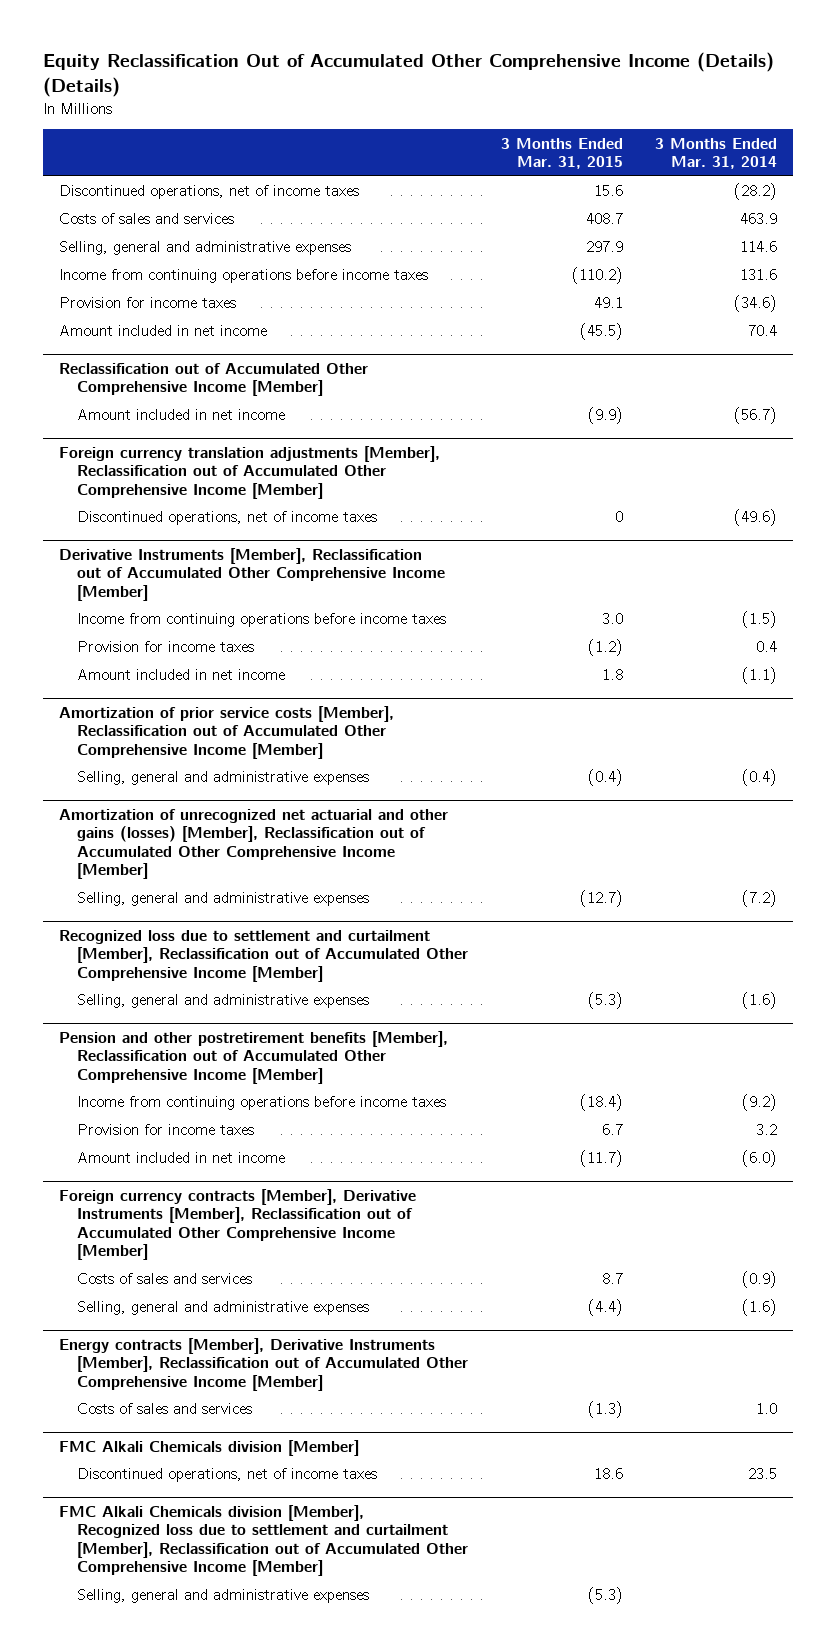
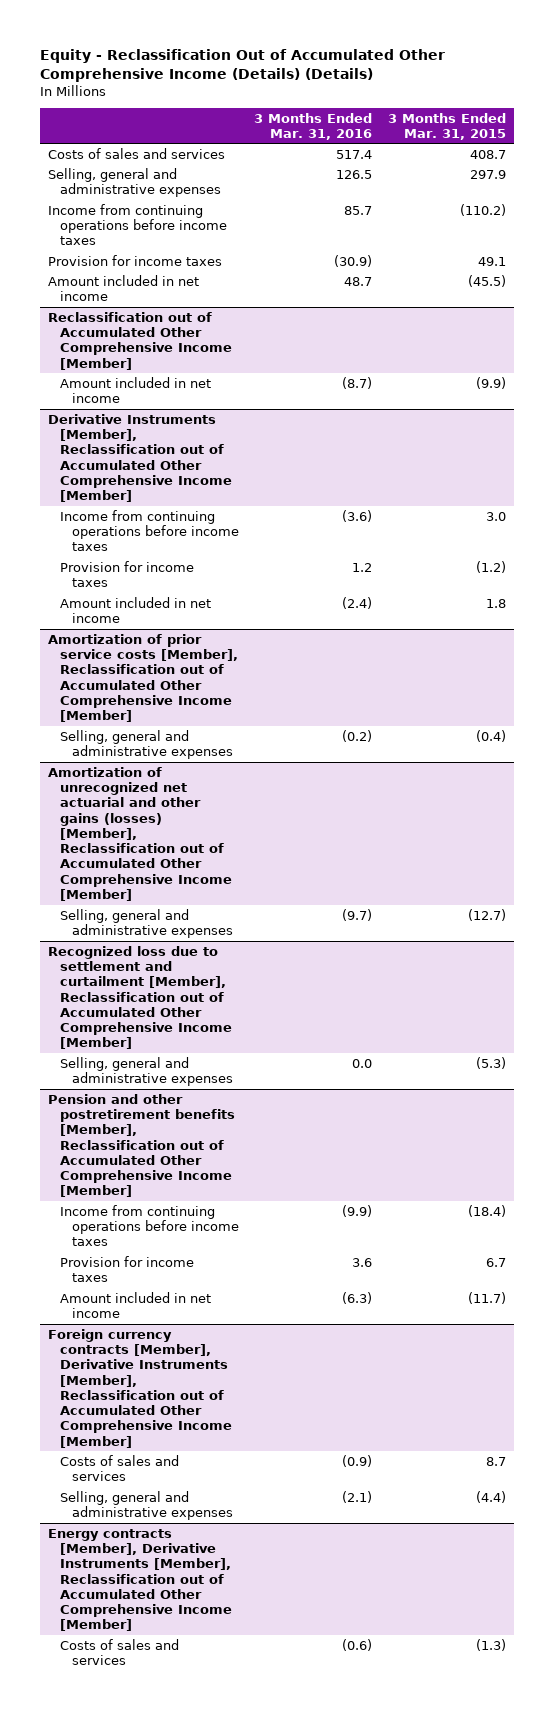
[42,52,774,98] Equity Reclassification Out of Accumulated Other Comprehensive Income (Details) (Details) -> [40,48,446,82] Equity - Reclassification Out of Accumulated Other Comprehensive Income (Details) (Details)
[654,137,777,170] 3 Months Ended Mar. 31, 2014 -> none
none -> [254,112,373,140] 3 Months Ended Mar. 31, 2016
[58,185,359,200] Discontinued operations, net of income taxes -> none
[58,445,440,499] Foreign currency translation adjustments [Member], Reclassification out of Accumulated Other Comprehensive Income [Member] -> none
[77,511,378,526] Discontinued operations, net of income taxes -> none
[58,1439,359,1456] FMC Alkali Chemicals division [Member] -> none
[77,1468,378,1483] Discontinued operations, net of income taxes -> none
[58,1504,469,1577] FMC Alkali Chemicals division [Member], Recognized loss due to settlement and curtailment [Member], Reclassification out of Accumulated Other Comprehensive Income [Member] -> none
[77,1589,370,1604] Selling, general and administrative expenses -> none

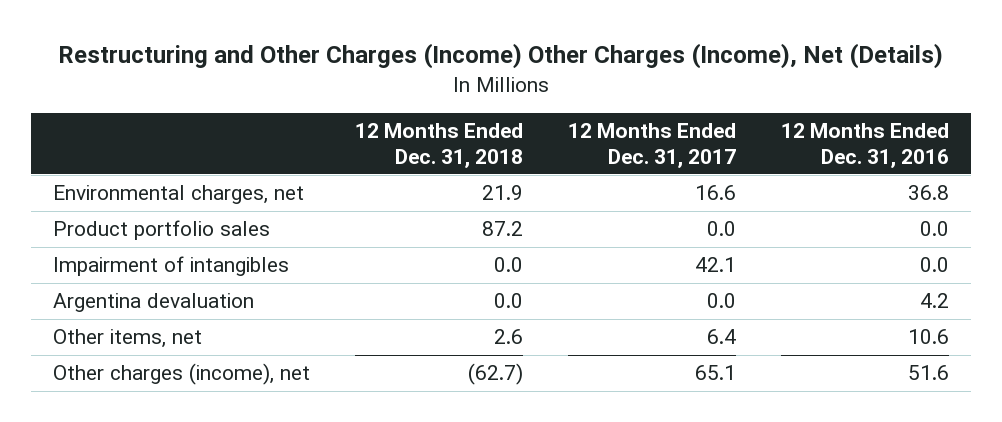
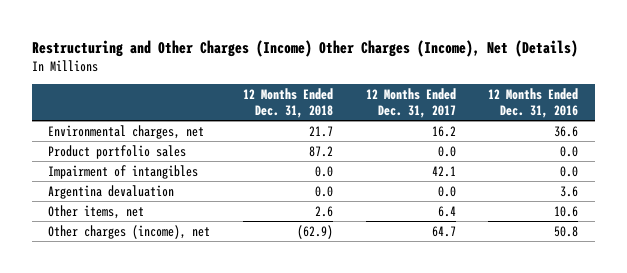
[481,185,523,201] 21.9 -> [308,125,333,137] 21.7
[694,185,736,201] 16.6 -> [431,125,456,137] 16.2
[907,185,949,201] 36.8 -> [554,125,579,137] 36.6
[919,293,949,309] 4.2 -> [560,185,579,197] 3.6
[467,363,523,386] (62.7) -> [296,224,333,239] (62.9)
[694,365,736,381] 65.1 -> [431,225,456,237] 64.7
[907,365,949,381] 51.6 -> [554,225,579,237] 50.8

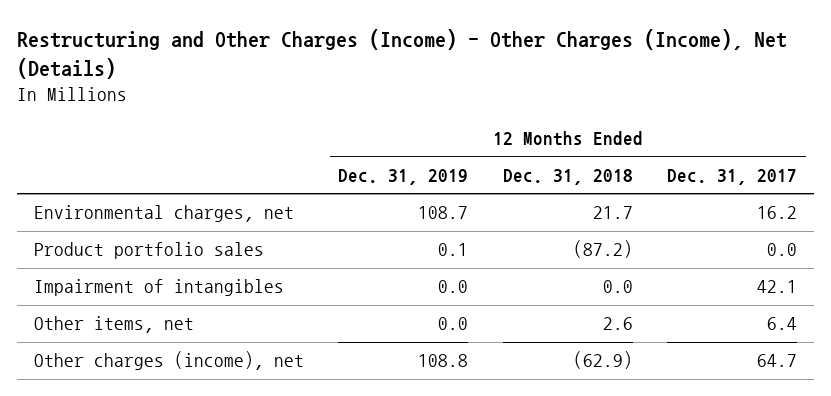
[31,39,578,57] Restructuring and Other Charges (Income) Other Charges (Income), Net (Details) -> [17,29,788,80] Restructuring and Other Charges (Income) - Other Charges (Income), Net (Details)
[488,87,579,118] 12 Months Ended Dec. 31, 2016 -> none
none -> [338,168,469,185] Dec. 31, 2019
[308,145,333,157] 87.2 -> [572,240,633,259] (87.2)
[48,184,175,199] Argentina devaluation -> none

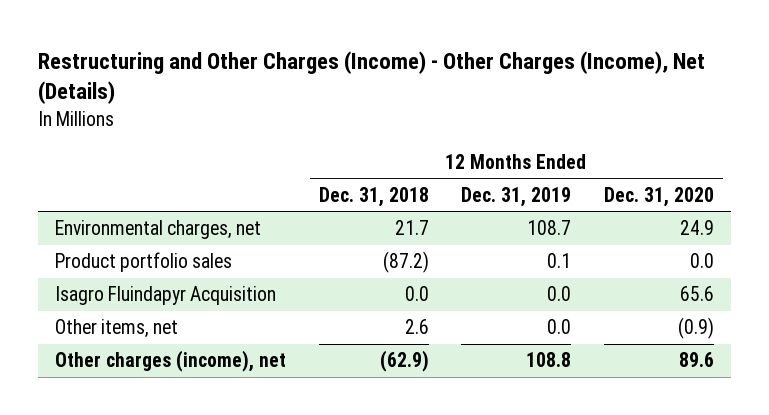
[666,168,797,185] Dec. 31, 2017 -> none
none -> [604,186,715,207] Dec. 31, 2020
[34,279,285,297] Impairment of intangibles -> none
none -> [54,286,276,306] Isagro Fluindapyr Acquisition

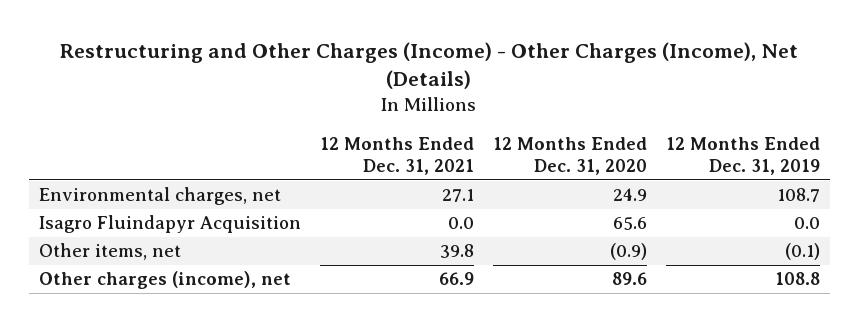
[318,186,429,207] Dec. 31, 2018 -> none
none -> [319,136,474,176] 12 Months Ended Dec. 31, 2021
[54,252,232,273] Product portfolio sales -> none
[547,319,572,335] 0.0 -> [785,243,821,261] (0.1)

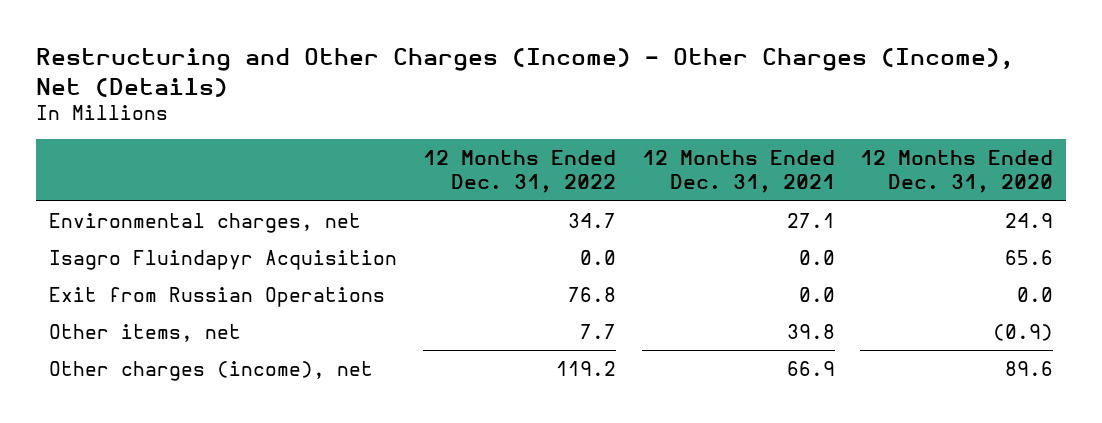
[666,136,821,176] 12 Months Ended Dec. 31, 2019 -> none
none -> [422,150,616,194] 12 Months Ended Dec. 31, 2022
none -> [48,286,385,307] Exit from Russian Operations

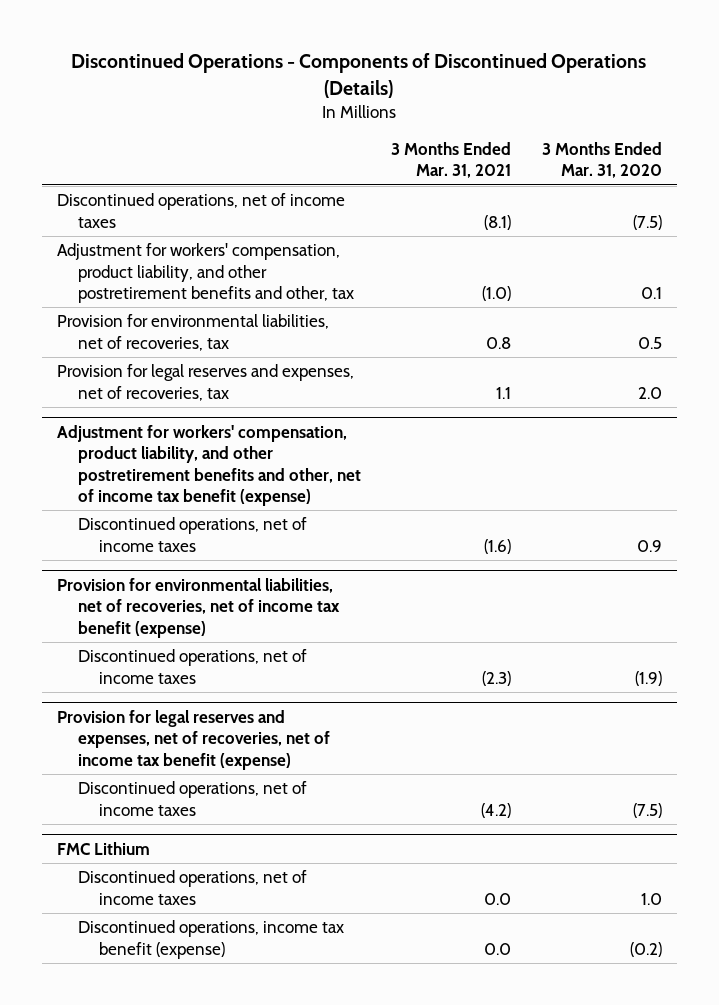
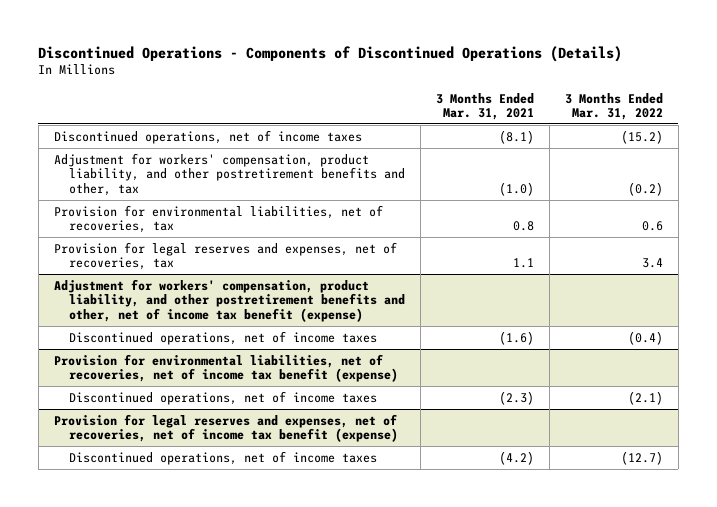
[541,142,662,179] 3 Months Ended Mar. 31, 2020 -> none
none -> [564,92,663,120] 3 Months Ended Mar. 31, 2022
[56,841,150,855] FMC Lithium -> none
[77,870,307,905] Discontinued operations, net of income taxes -> none
[77,920,344,959] Discontinued operations, income tax benefit (expense) -> none

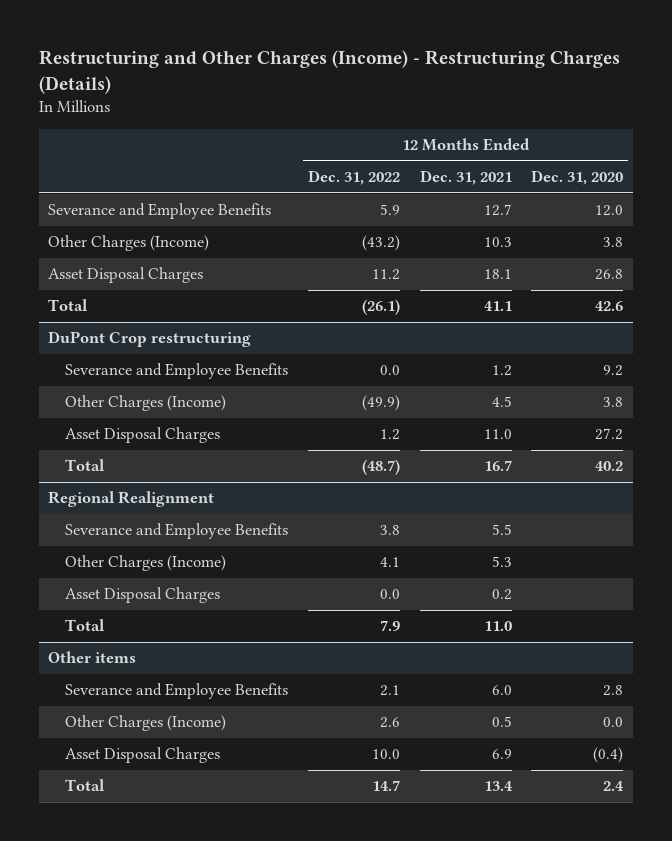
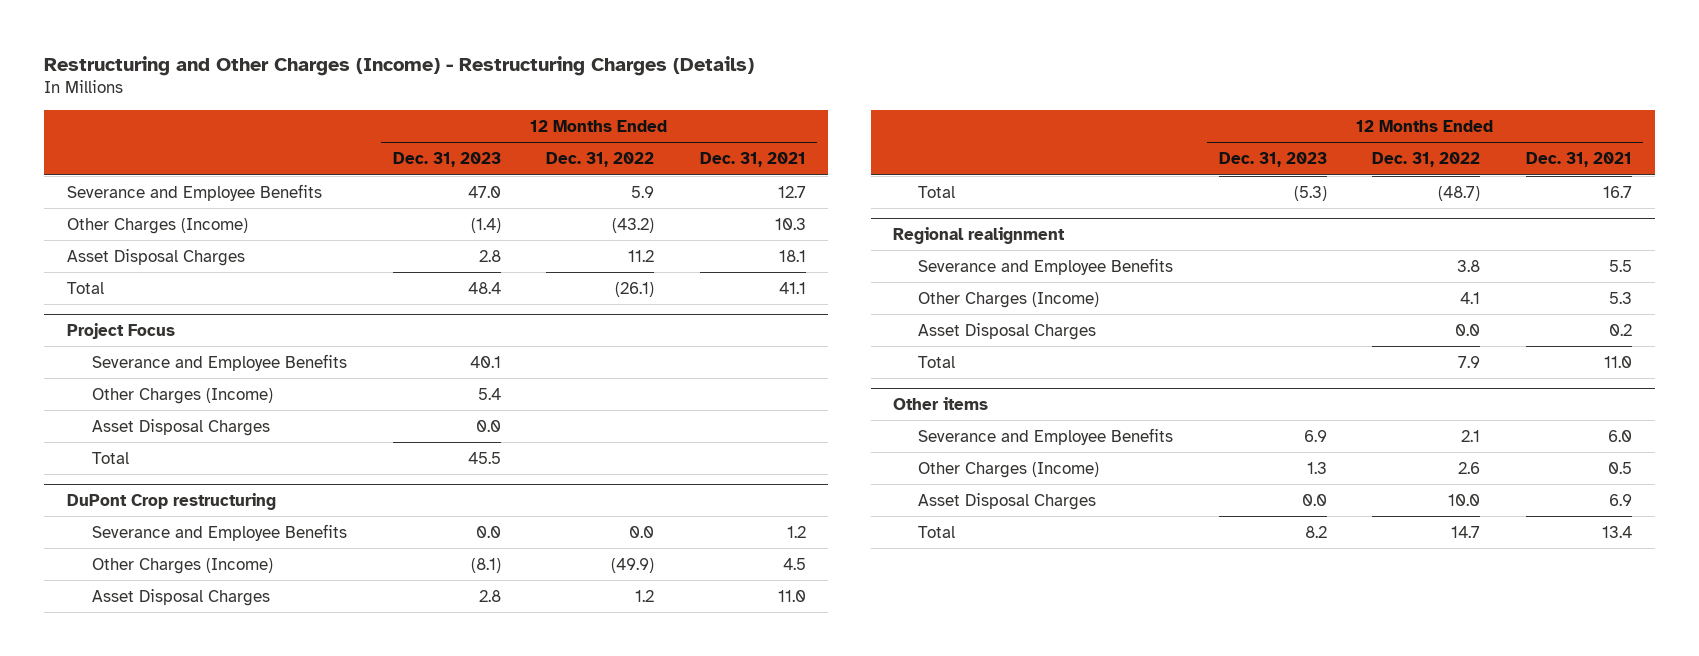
[531,170,624,186] Dec. 31, 2020 -> none
none -> [392,152,501,168] Dec. 31, 2023
none -> [67,322,176,339] Project Focus
none -> [92,353,348,371] Severance and Employee Benefits
none -> [92,387,274,404] Other Charges (Income)
none -> [92,418,271,436] Asset Disposal Charges
none -> [92,451,130,464] Total
[48,491,215,508] Regional Realignment -> [893,226,1066,244] Regional realignment

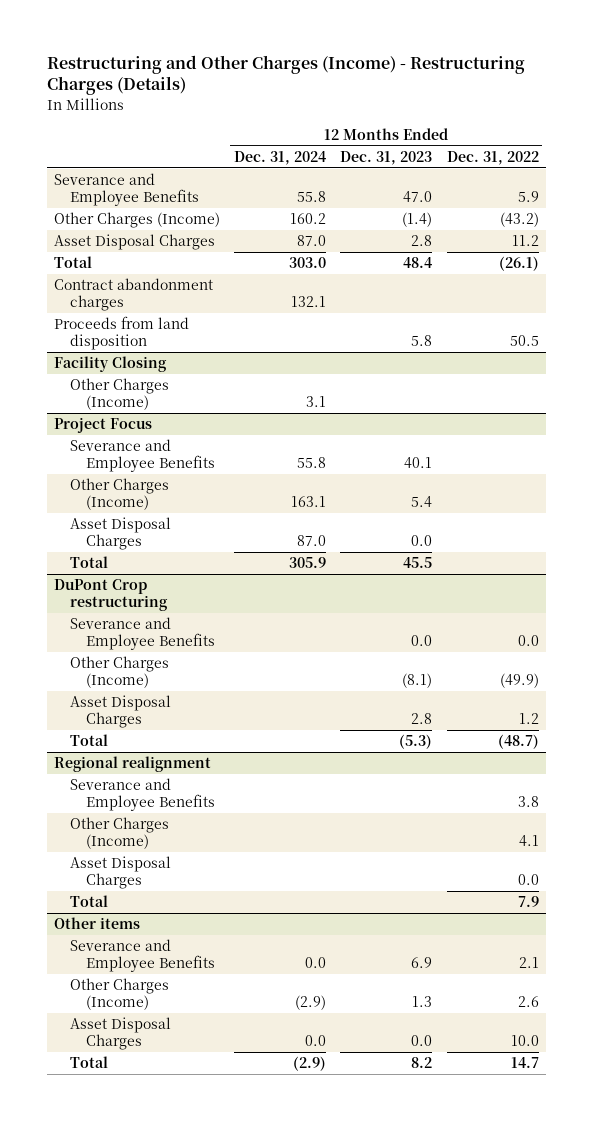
[699,152,806,168] Dec. 31, 2021 -> none
none -> [234,150,327,165] Dec. 31, 2024
none -> [53,278,213,311] Contract abandonment charges
none -> [53,316,189,350] Proceeds from land disposition
none -> [53,356,167,373] Facility Closing
none -> [69,378,169,410] Other Charges (Income)

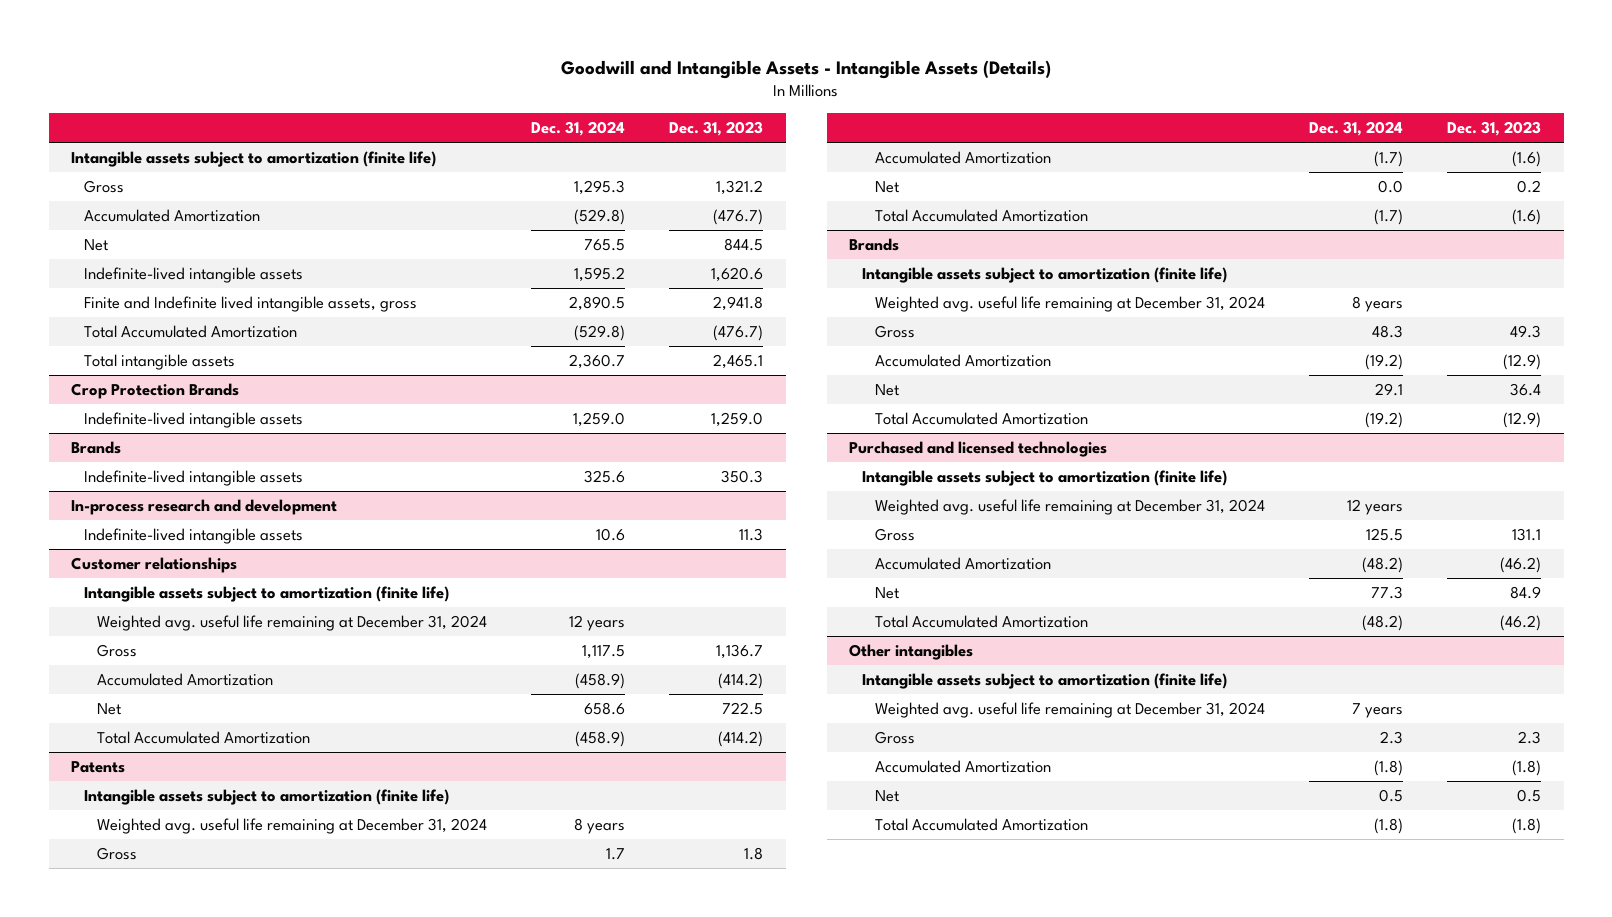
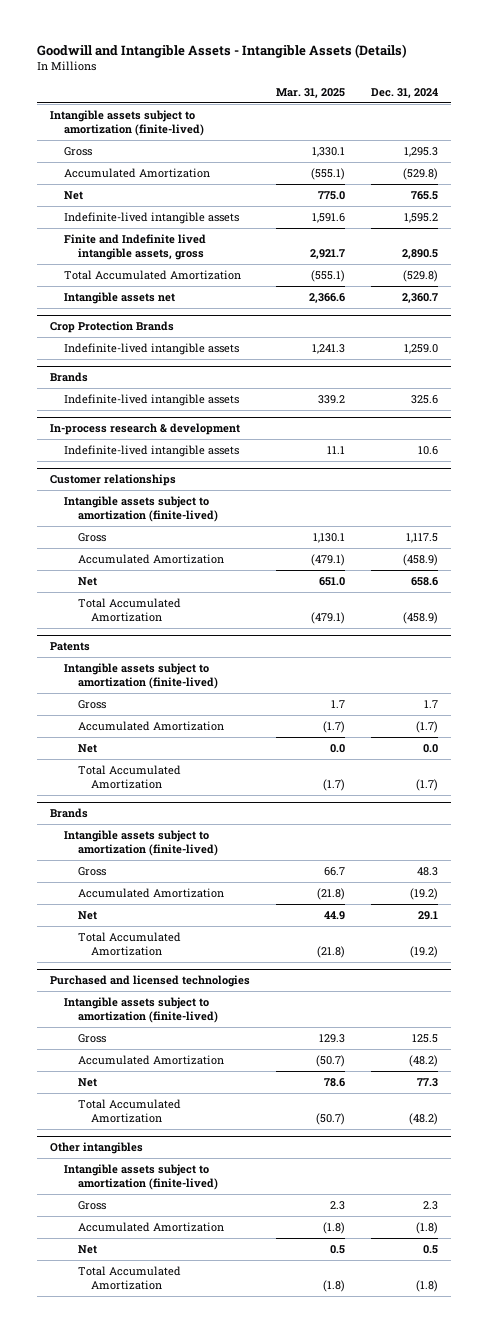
[669,120,764,136] Dec. 31, 2023 -> none
none -> [276,87,346,98] Mar. 31, 2025
[70,151,436,168] Intangible assets subject to amortization (finite life) -> [50,110,204,137] Intangible assets subject to amortization (finite-lived)
[83,354,235,371] Total intangible assets -> [63,292,175,305] Intangible assets net
[70,499,337,516] In-process research and development -> [50,423,241,436] In-process research & development
[96,615,487,632] Weighted avg. useful life remaining at December 31, 2024 -> none
[83,586,449,603] Intangible assets subject to amortization (finite life) -> [63,496,218,523] Intangible assets subject to amortization (finite-lived)
[96,818,487,835] Weighted avg. useful life remaining at December 31, 2024 -> none
[83,789,449,806] Intangible assets subject to amortization (finite life) -> [63,663,218,690] Intangible assets subject to amortization (finite-lived)
[874,296,1265,313] Weighted avg. useful life remaining at December 31, 2024 -> none
[861,267,1227,284] Intangible assets subject to amortization (finite life) -> [63,830,218,857] Intangible assets subject to amortization (finite-lived)
[874,499,1265,516] Weighted avg. useful life remaining at December 31, 2024 -> none
[861,470,1227,487] Intangible assets subject to amortization (finite life) -> [63,997,218,1024] Intangible assets subject to amortization (finite-lived)
[874,702,1265,719] Weighted avg. useful life remaining at December 31, 2024 -> none
[861,673,1227,690] Intangible assets subject to amortization (finite life) -> [63,1164,218,1191] Intangible assets subject to amortization (finite-lived)

